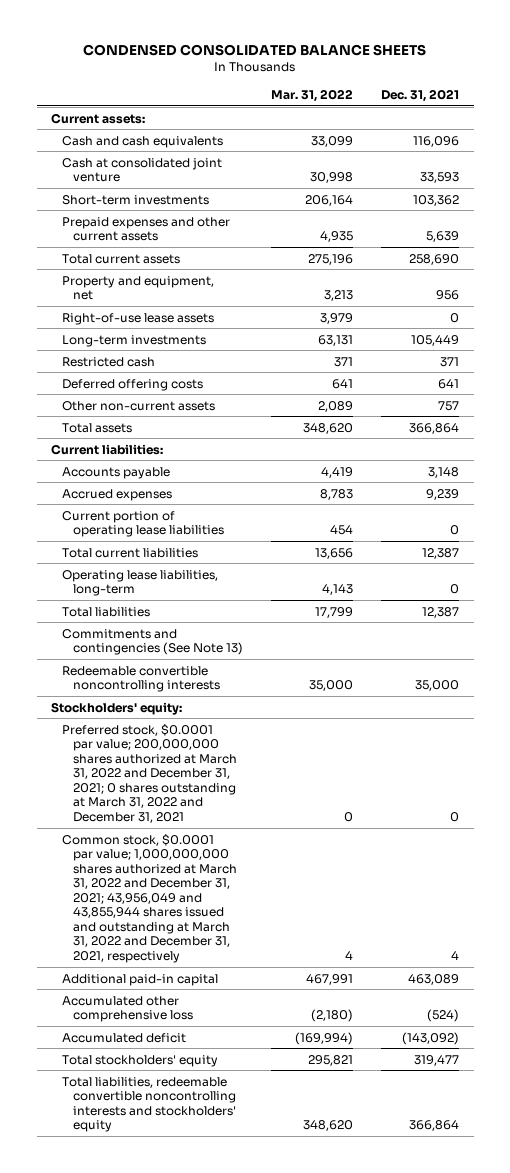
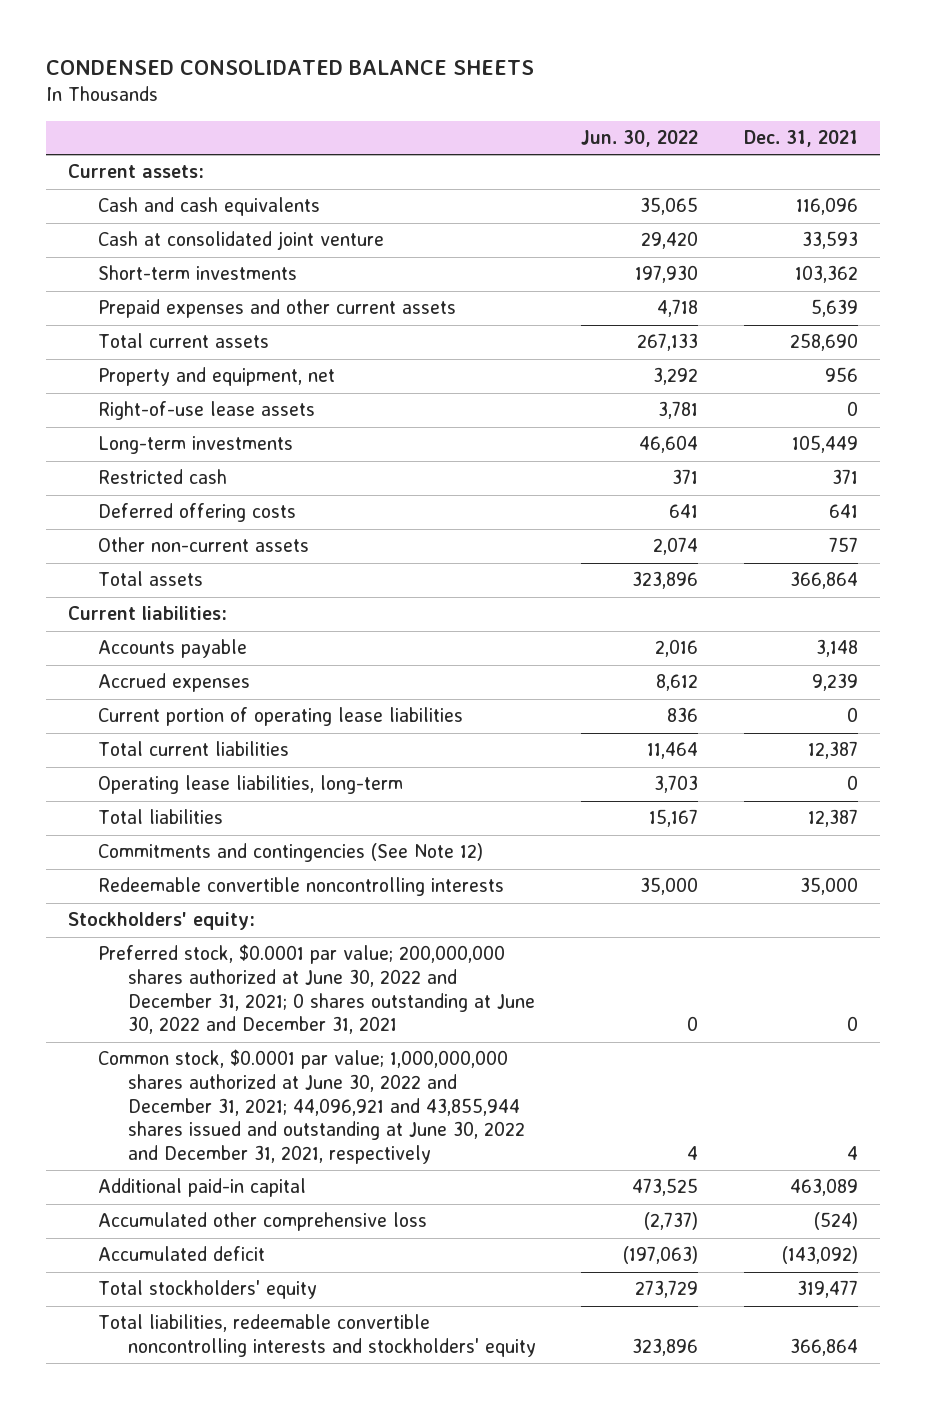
[271,88,354,102] Mar. 31, 2022 -> none
none -> [581,130,699,148] Jun. 30, 2022
[62,628,244,656] Commitments and contingencies (See Note 13) -> [98,843,484,863] Commitments and contingencies (See Note 12)
[62,723,238,823] Preferred stock, $0.0001 par value; 200,000,000 shares authorized at March 31, 2022 and December 31, 2021; 0 shares outstanding at March 31, 2022 and December 31, 2021 -> [98,944,536,1035] Preferred stock, $0.0001 par value; 200,000,000 shares authorized at June 30, 2022 and December 31, 2021; 0 shares outstanding at June 30, 2022 and December 31, 2021
[62,833,238,963] Common stock, $0.0001 par value; 1,000,000,000 shares authorized at March 31, 2022 and December 31, 2021; 43,956,049 and 43,855,944 shares issued and outstanding at March 31, 2022 and December 31, 2021, respectively -> [98,1049,526,1164] Common stock, $0.0001 par value; 1,000,000,000 shares authorized at June 30, 2022 and December 31, 2021; 44,096,921 and 43,855,944 shares issued and outstanding at June 30, 2022 and December 31, 2021, respectively

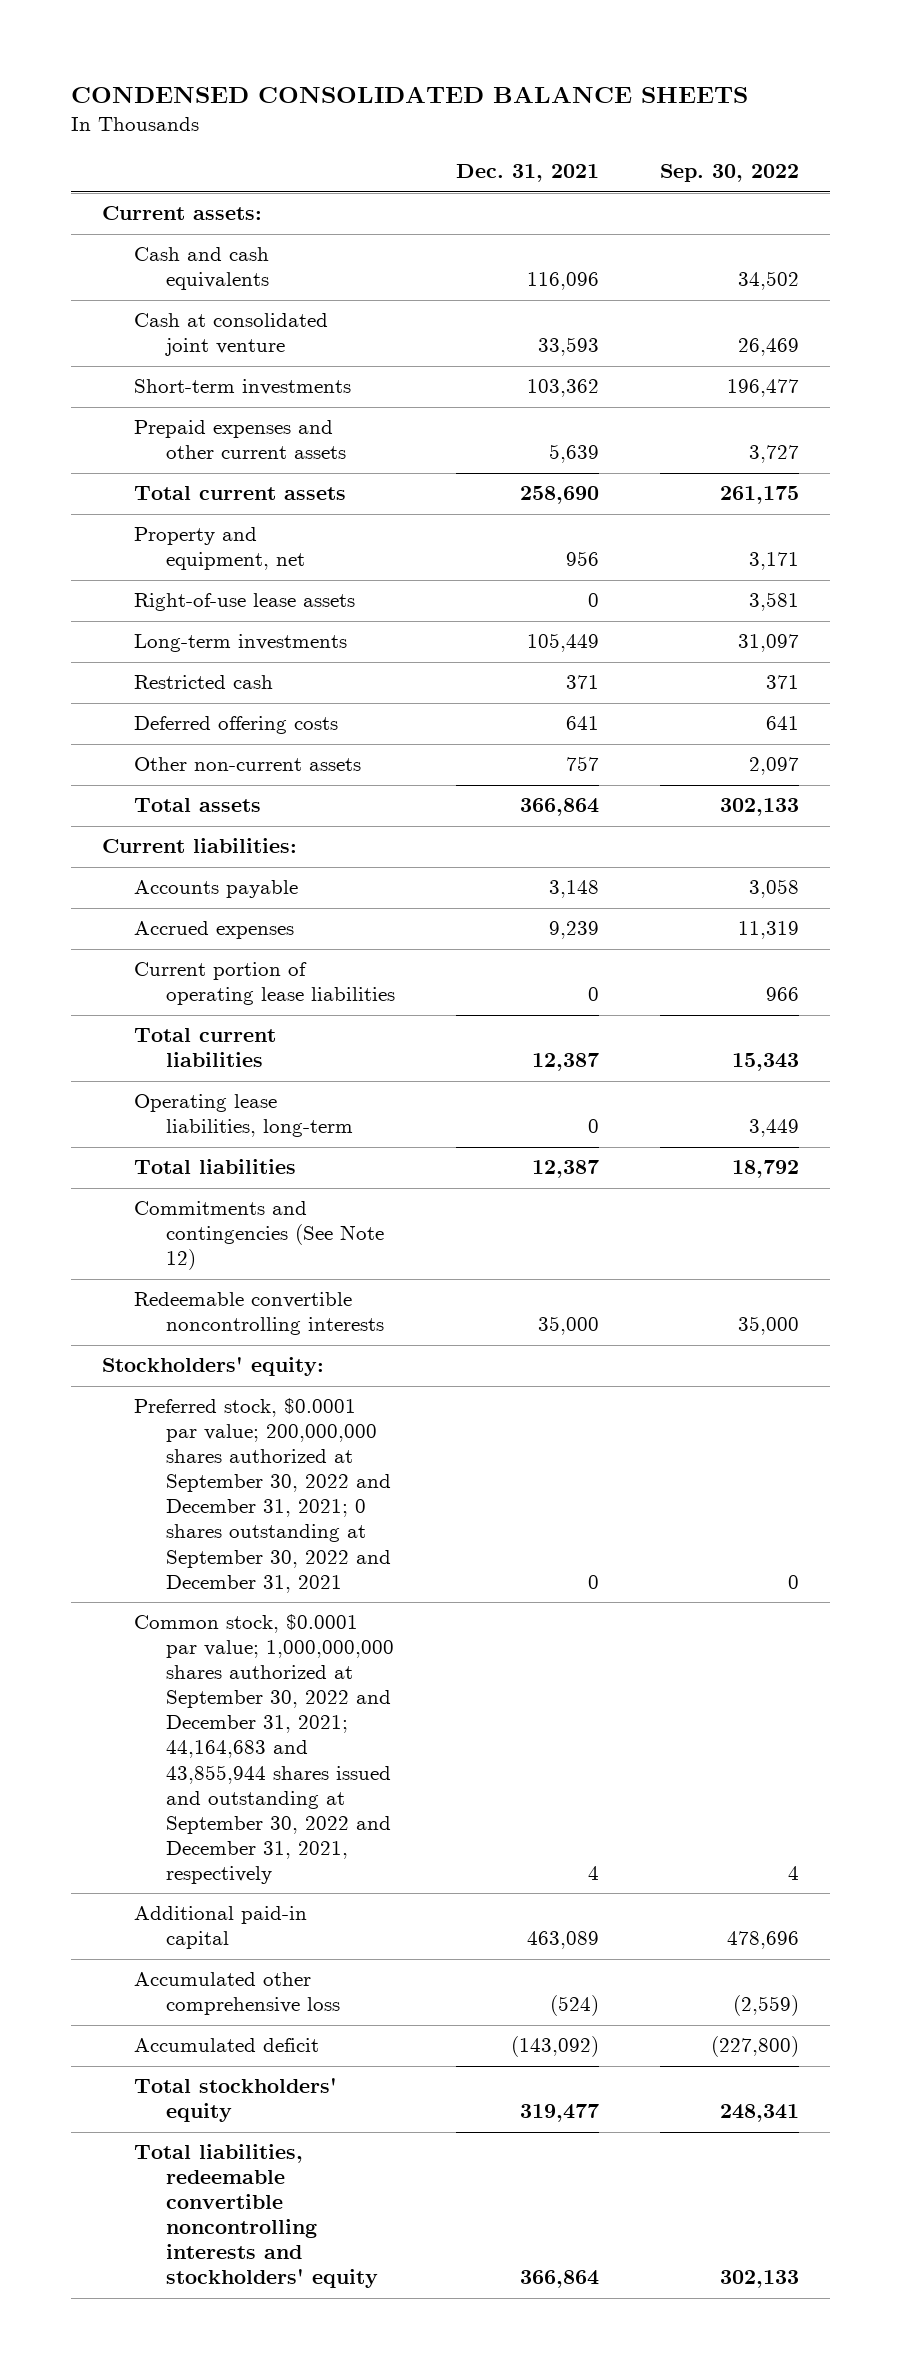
[581,130,699,148] Jun. 30, 2022 -> none
none -> [660,164,800,183] Sep. 30, 2022
[98,944,536,1035] Preferred stock, $0.0001 par value; 200,000,000 shares authorized at June 30, 2022 and December 31, 2021; 0 shares outstanding at June 30, 2022 and December 31, 2021 -> [133,1398,392,1593] Preferred stock, $0.0001 par value; 200,000,000 shares authorized at September 30, 2022 and December 31, 2021; 0 shares outstanding at September 30, 2022 and December 31, 2021
[98,1049,526,1164] Common stock, $0.0001 par value; 1,000,000,000 shares authorized at June 30, 2022 and December 31, 2021; 44,096,921 and 43,855,944 shares issued and outstanding at June 30, 2022 and December 31, 2021, respectively -> [133,1614,395,1884] Common stock, $0.0001 par value; 1,000,000,000 shares authorized at September 30, 2022 and December 31, 2021; 44,164,683 and 43,855,944 shares issued and outstanding at September 30, 2022 and December 31, 2021, respectively

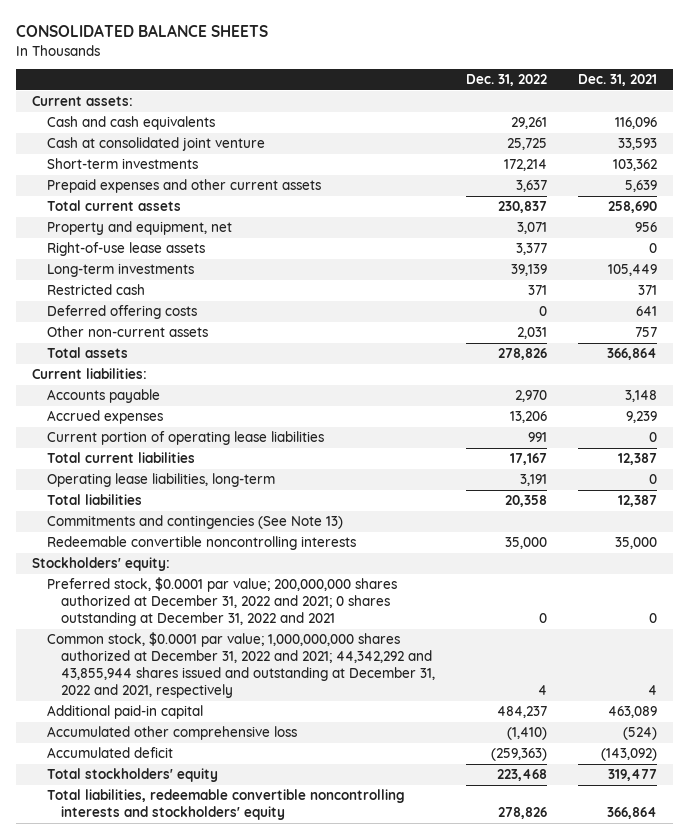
[71,86,749,104] CONDENSED CONSOLIDATED BALANCE SHEETS -> [16,24,269,38] CONSOLIDATED BALANCE SHEETS
[660,164,800,183] Sep. 30, 2022 -> none
none -> [466,74,548,87] Dec. 31, 2022
[133,1201,385,1271] Commitments and contingencies (See Note 12) -> [46,515,343,530] Commitments and contingencies (See Note 13)
[133,1398,392,1593] Preferred stock, $0.0001 par value; 200,000,000 shares authorized at September 30, 2022 and December 31, 2021; 0 shares outstanding at September 30, 2022 and December 31, 2021 -> [46,577,397,627] Preferred stock, $0.0001 par value; 200,000,000 shares authorized at December 31, 2022 and 2021; 0 shares outstanding at December 31, 2022 and 2021
[133,1614,395,1884] Common stock, $0.0001 par value; 1,000,000,000 shares authorized at September 30, 2022 and December 31, 2021; 44,164,683 and 43,855,944 shares issued and outstanding at September 30, 2022 and December 31, 2021, respectively -> [46,632,436,699] Common stock, $0.0001 par value; 1,000,000,000 shares authorized at December 31, 2022 and 2021; 44,342,292 and 43,855,944 shares issued and outstanding at December 31, 2022 and 2021, respectively

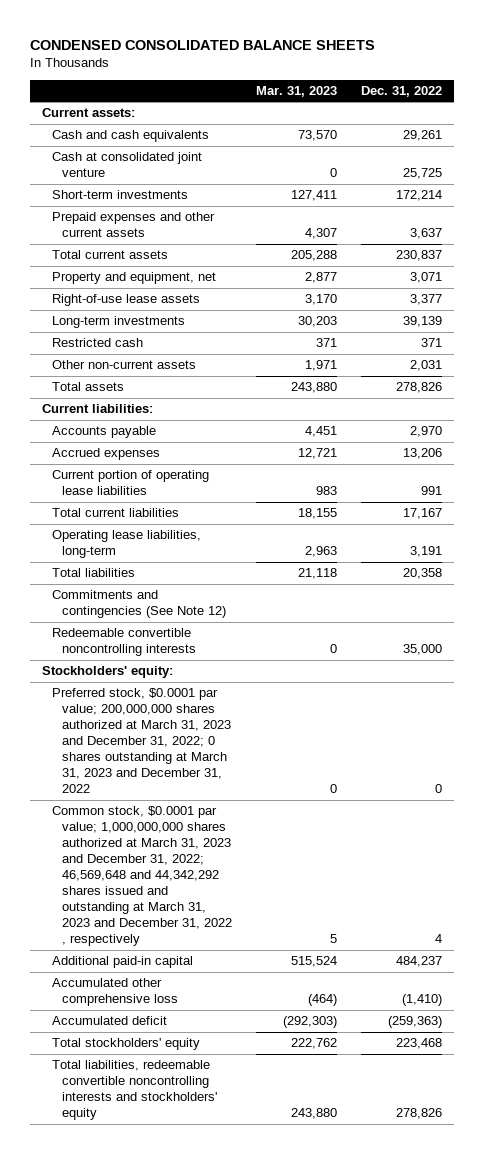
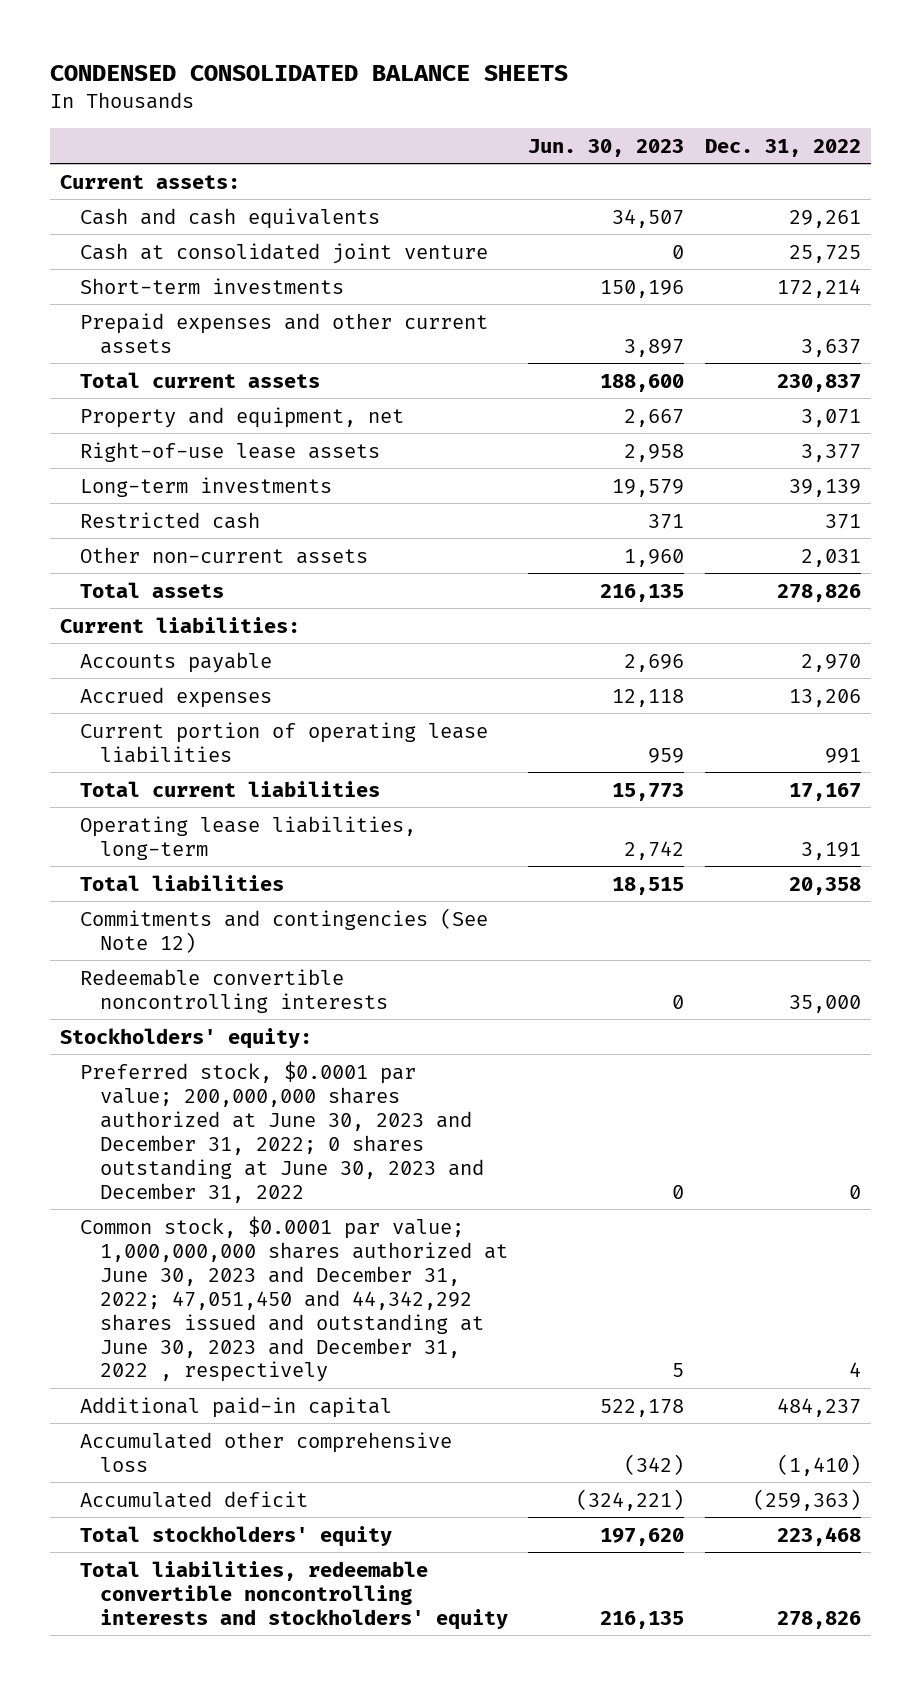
[256,86,338,98] Mar. 31, 2023 -> none
none -> [528,138,685,157] Jun. 30, 2023
[52,688,232,794] Preferred stock, $0.0001 par value; 200,000,000 shares authorized at March 31, 2023 and December 31, 2022; 0 shares outstanding at March 31, 2023 and December 31, 2022 -> [79,1060,484,1203] Preferred stock, $0.0001 par value; 200,000,000 shares authorized at June 30, 2023 and December 31, 2022; 0 shares outstanding at June 30, 2023 and December 31, 2022
[52,806,233,947] Common stock, $0.0001 par value; 1,000,000,000 shares authorized at March 31, 2023 and December 31, 2022; 46,569,648 and 44,342,292 shares issued and outstanding at March 31, 2023 and December 31, 2022 , respectively -> [79,1215,508,1383] Common stock, $0.0001 par value; 1,000,000,000 shares authorized at June 30, 2023 and December 31, 2022; 47,051,450 and 44,342,292 shares issued and outstanding at June 30, 2023 and December 31, 2022 , respectively

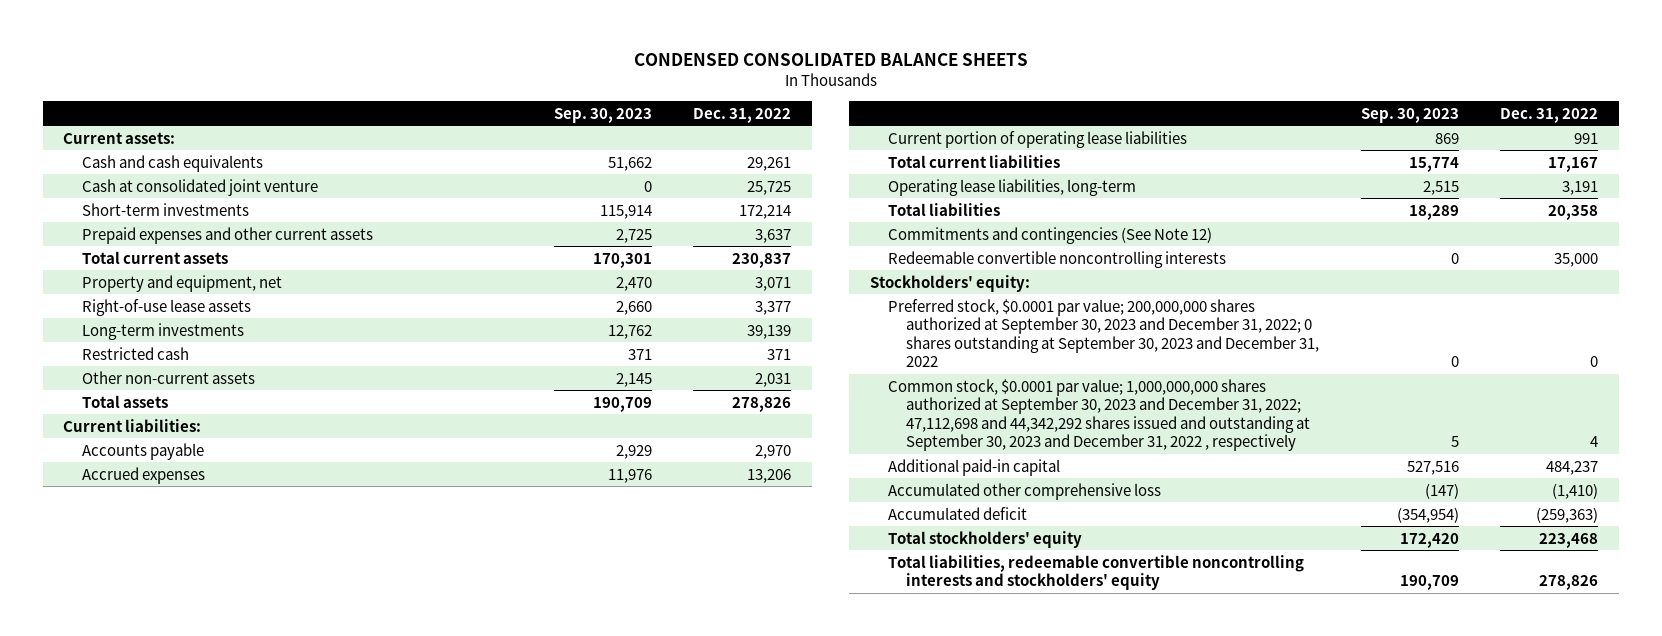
[528,138,685,157] Jun. 30, 2023 -> none
none -> [553,107,652,123] Sep. 30, 2023
[79,1060,484,1203] Preferred stock, $0.0001 par value; 200,000,000 shares authorized at June 30, 2023 and December 31, 2022; 0 shares outstanding at June 30, 2023 and December 31, 2022 -> [888,298,1320,368] Preferred stock, $0.0001 par value; 200,000,000 shares authorized at September 30, 2023 and December 31, 2022; 0 shares outstanding at September 30, 2023 and December 31, 2022
[79,1215,508,1383] Common stock, $0.0001 par value; 1,000,000,000 shares authorized at June 30, 2023 and December 31, 2022; 47,051,450 and 44,342,292 shares issued and outstanding at June 30, 2023 and December 31, 2022 , respectively -> [888,378,1311,452] Common stock, $0.0001 par value; 1,000,000,000 shares authorized at September 30, 2023 and December 31, 2022; 47,112,698 and 44,342,292 shares issued and outstanding at September 30, 2023 and December 31, 2022 , respectively

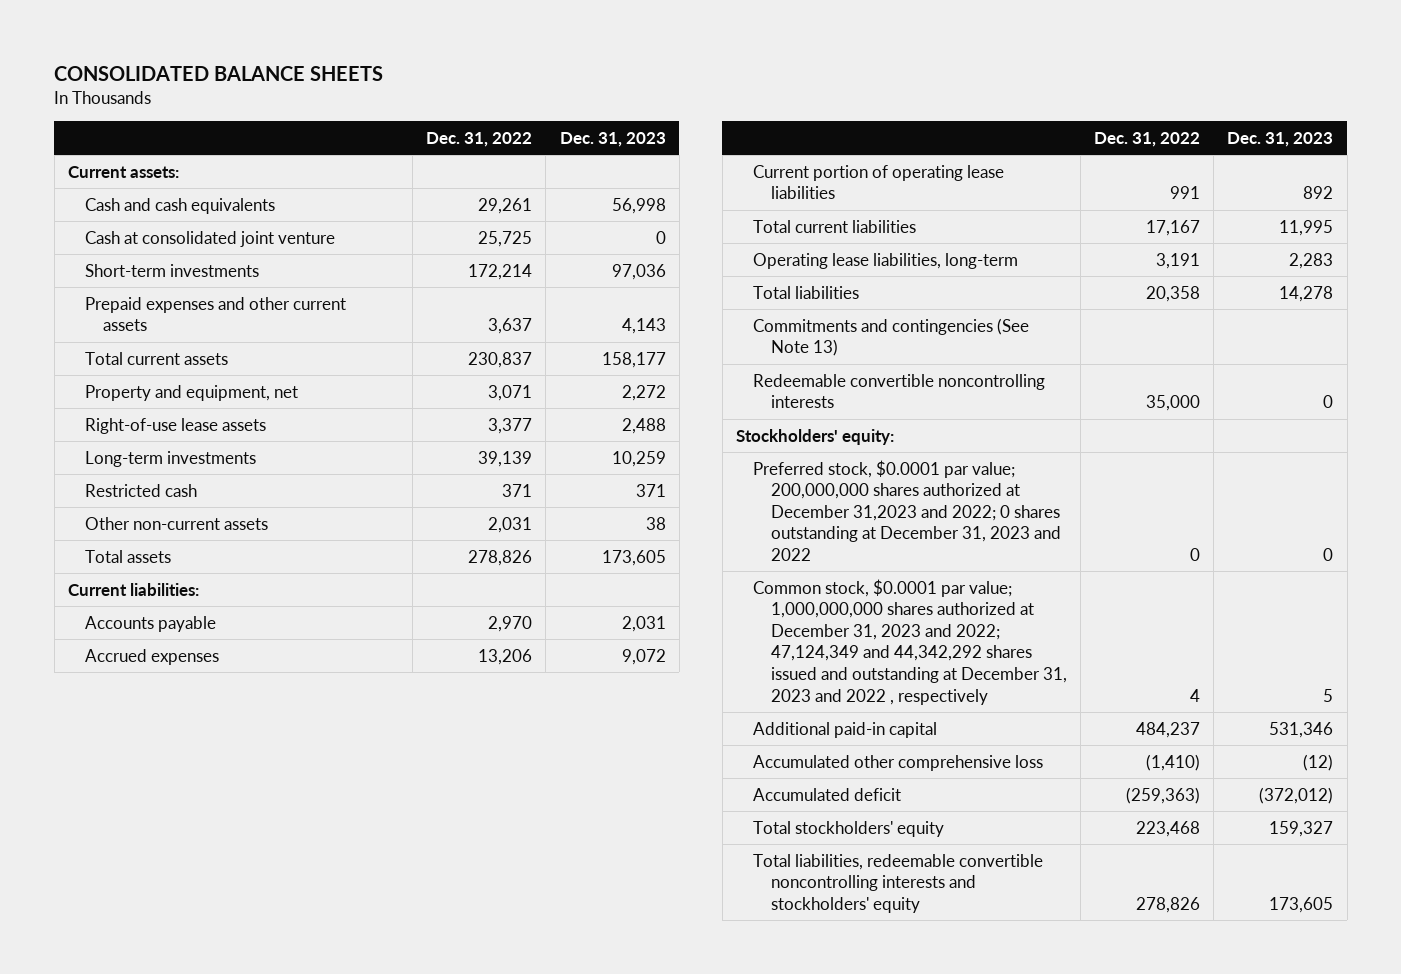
[633,53,1028,67] CONDENSED CONSOLIDATED BALANCE SHEETS -> [54,65,384,81] CONSOLIDATED BALANCE SHEETS
[553,107,652,123] Sep. 30, 2023 -> none
none -> [559,131,666,147] Dec. 31, 2023
[888,226,1213,244] Commitments and contingencies (See Note 12) -> [753,317,1030,357] Commitments and contingencies (See Note 13)
[888,298,1320,368] Preferred stock, $0.0001 par value; 200,000,000 shares authorized at September 30, 2023 and December 31, 2022; 0 shares outstanding at September 30, 2023 and December 31, 2022 -> [753,459,1061,561] Preferred stock, $0.0001 par value; 200,000,000 shares authorized at December 31,2023 and 2022; 0 shares outstanding at December 31, 2023 and 2022
[888,378,1311,452] Common stock, $0.0001 par value; 1,000,000,000 shares authorized at September 30, 2023 and December 31, 2022; 47,112,698 and 44,342,292 shares issued and outstanding at September 30, 2023 and December 31, 2022 , respectively -> [753,578,1067,705] Common stock, $0.0001 par value; 1,000,000,000 shares authorized at December 31, 2023 and 2022; 47,124,349 and 44,342,292 shares issued and outstanding at December 31, 2023 and 2022 , respectively

